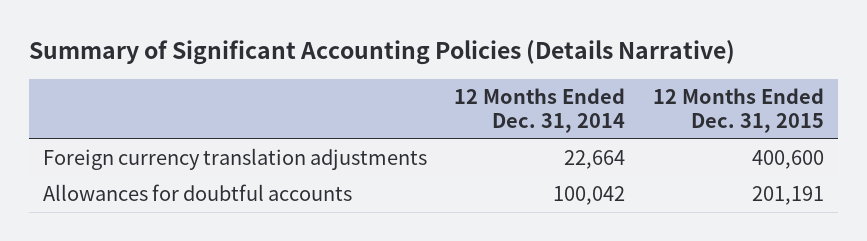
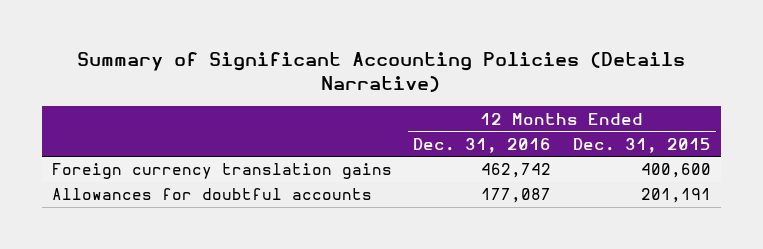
[454,88,626,134] 12 Months Ended Dec. 31, 2014 -> none
none -> [413,137,552,153] Dec. 31, 2016
[42,148,427,171] Foreign currency translation adjustments -> [52,163,393,180] Foreign currency translation gains

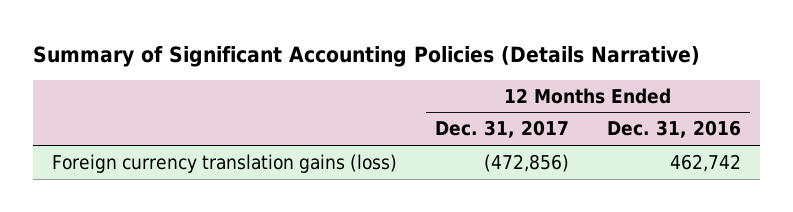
[572,137,711,153] Dec. 31, 2015 -> none
none -> [435,120,570,139] Dec. 31, 2017
[52,188,373,201] Allowances for doubtful accounts -> none
[52,163,393,180] Foreign currency translation gains -> [52,153,398,173] Foreign currency translation gains (loss)

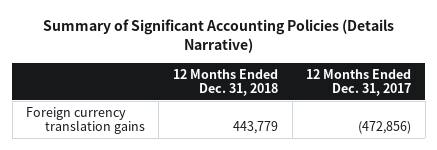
[606,120,741,139] Dec. 31, 2016 -> none
none -> [173,68,279,97] 12 Months Ended Dec. 31, 2018
[52,153,398,173] Foreign currency translation gains (loss) -> [26,106,145,135] Foreign currency translation gains

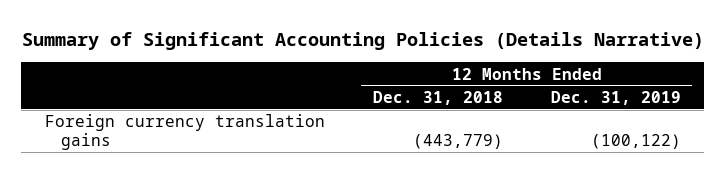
[306,68,412,97] 12 Months Ended Dec. 31, 2017 -> none
none -> [550,90,681,105] Dec. 31, 2019
[233,121,279,135] 443,779 -> [412,134,503,150] (443,779)

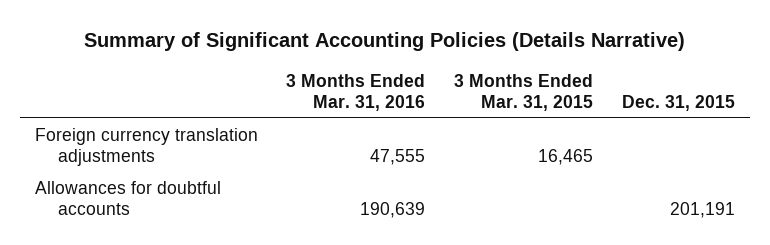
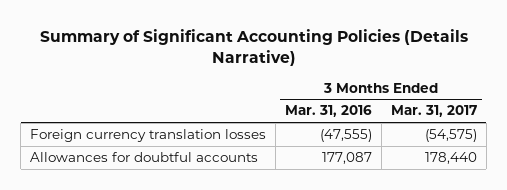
[454,73,594,112] 3 Months Ended Mar. 31, 2015 -> none
[622,95,736,112] Dec. 31, 2015 -> none
none -> [390,105,477,118] Mar. 31, 2017
[34,127,258,167] Foreign currency translation adjustments -> [30,129,267,143] Foreign currency translation losses
[370,149,426,166] 47,555 -> [320,129,373,143] (47,555)
[360,202,426,219] 190,639 -> [322,152,373,165] 177,087

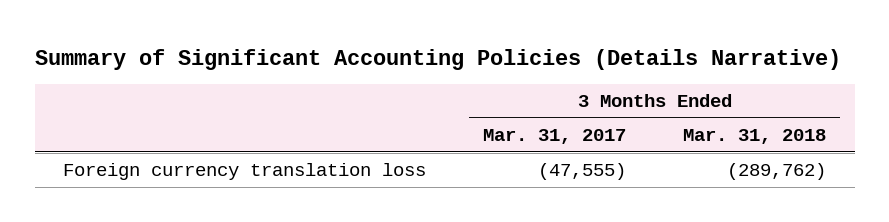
[285,105,373,118] Mar. 31, 2016 -> none
none -> [683,129,827,145] Mar. 31, 2018
[30,152,259,163] Allowances for doubtful accounts -> none
[30,129,267,143] Foreign currency translation losses -> [63,163,427,181] Foreign currency translation loss
[424,129,477,143] (54,575) -> [538,163,627,181] (47,555)

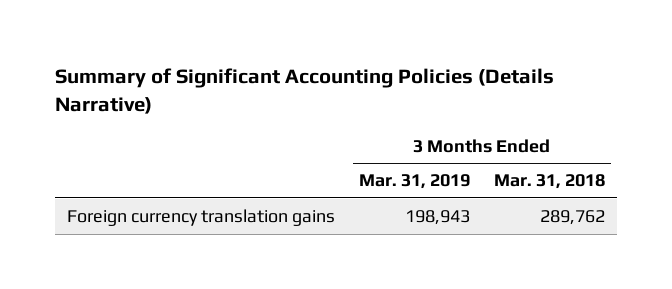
[483,129,627,145] Mar. 31, 2017 -> none
none -> [358,174,470,190] Mar. 31, 2019
[63,163,427,181] Foreign currency translation loss -> [66,209,335,227] Foreign currency translation gains
[727,163,827,181] (289,762) -> [539,210,605,226] 289,762

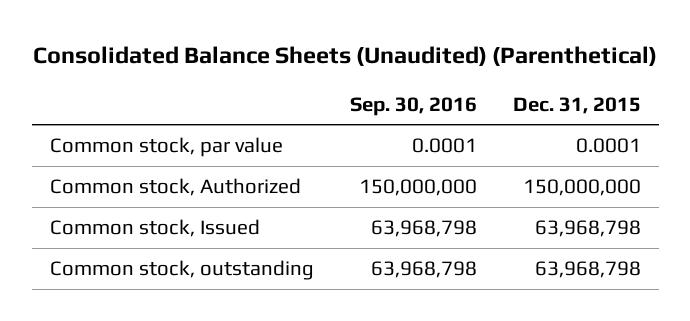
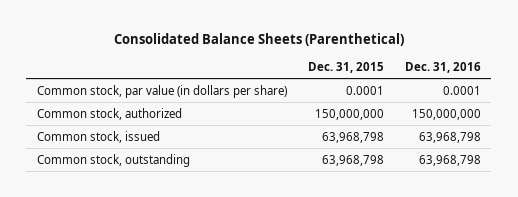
[33,46,658,67] Consolidated Balance Sheets (Unaudited) (Parenthetical) -> [113,33,404,47] Consolidated Balance Sheets (Parenthetical)
[349,96,477,116] Sep. 30, 2016 -> none
none -> [404,62,481,74] Dec. 31, 2016
[49,136,283,157] Common stock, par value -> [36,84,287,98] Common stock, par value (in dollars per share)
[49,177,301,196] Common stock, Authorized -> [36,107,182,120] Common stock, authorized
[49,218,260,237] Common stock, Issued -> [36,130,160,143] Common stock, issued

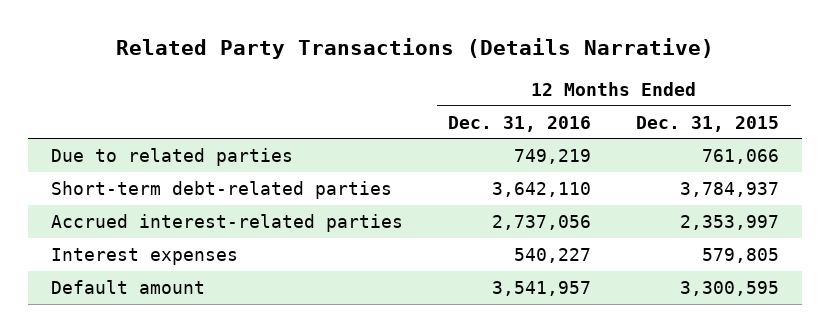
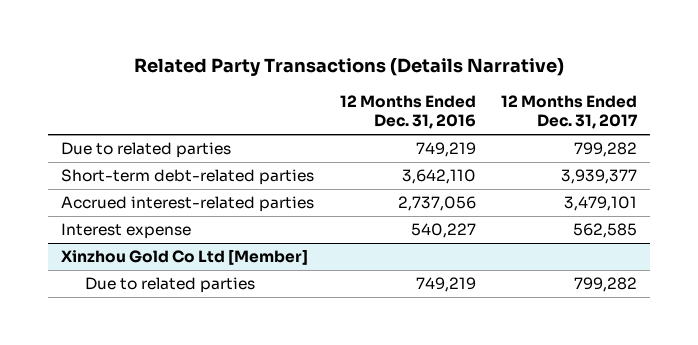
[636,115,780,132] Dec. 31, 2015 -> none
none -> [501,95,639,130] 12 Months Ended Dec. 31, 2017
[50,279,205,294] Default amount -> none
[50,247,238,265] Interest expenses -> [61,223,192,240] Interest expense
none -> [61,249,309,266] Xinzhou Gold Co Ltd [Member]
none -> [85,277,256,294] Due to related parties

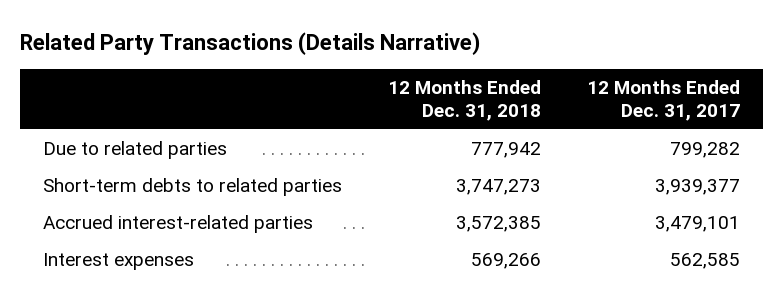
[339,95,476,130] 12 Months Ended Dec. 31, 2016 -> none
none -> [387,80,541,121] 12 Months Ended Dec. 31, 2018
[61,169,315,186] Short-term debt-related parties -> [42,178,342,197] Short-term debts to related parties
[61,249,309,266] Xinzhou Gold Co Ltd [Member] -> none
[85,277,256,294] Due to related parties -> none
[61,223,192,240] Interest expense -> [42,253,194,271] Interest expenses

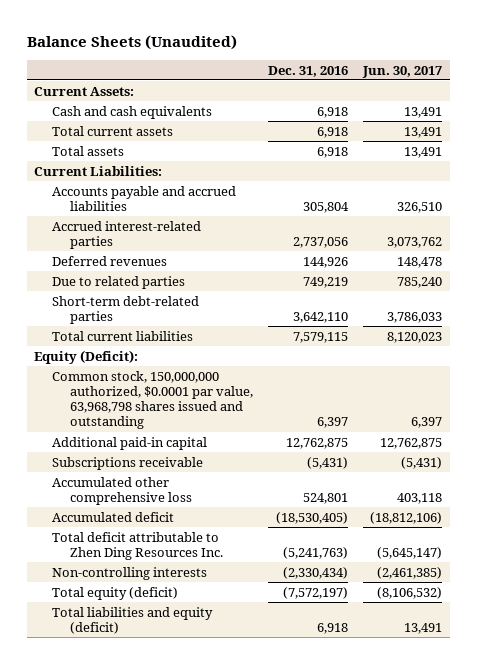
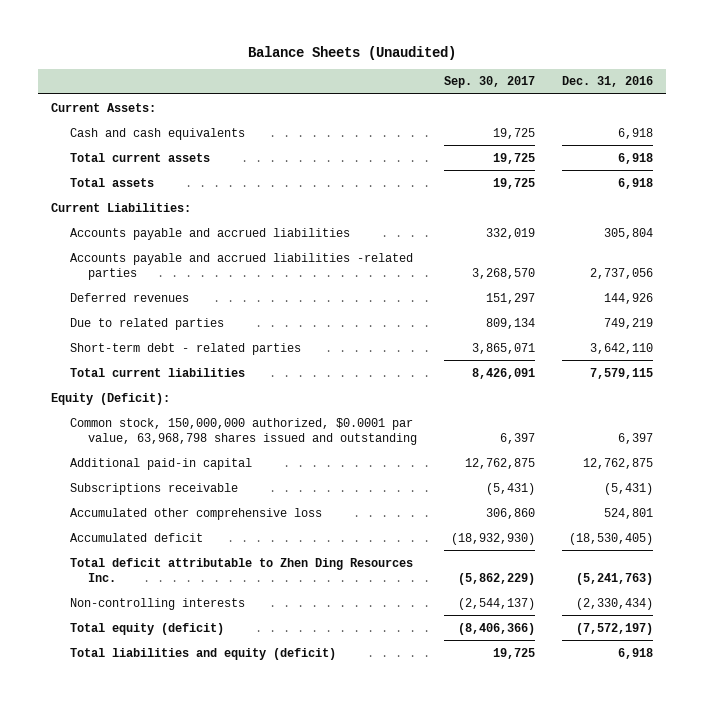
[362,65,443,78] Jun. 30, 2017 -> none
none -> [443,76,535,89] Sep. 30, 2017
[52,220,202,249] Accrued interest-related parties -> [69,252,413,280] Accounts payable and accrued liabilities -related parties
[52,295,200,324] Short-term debt-related parties -> [69,342,301,355] Short-term debt - related parties

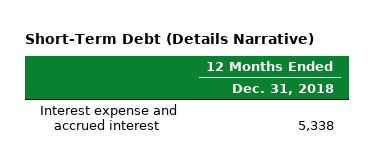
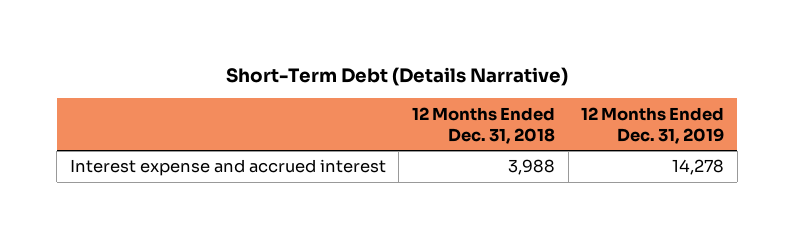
none -> [581,106,725,144] 12 Months Ended Dec. 31, 2019
[297,121,334,132] 5,338 -> [508,159,556,176] 3,988

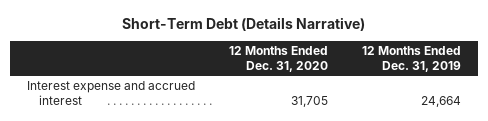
[412,106,556,144] 12 Months Ended Dec. 31, 2018 -> none
none -> [228,45,328,72] 12 Months Ended Dec. 31, 2020
[672,159,725,176] 14,278 -> [420,96,461,108] 24,664

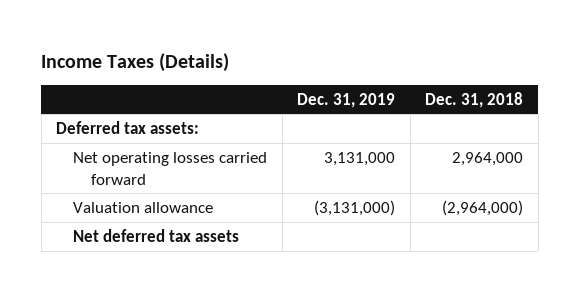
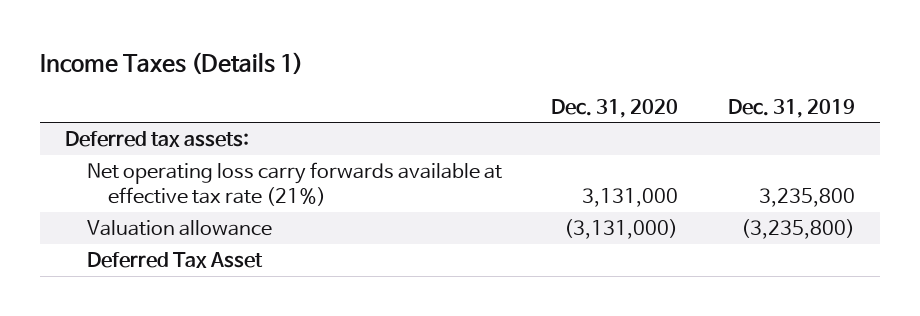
[41,52,230,72] Income Taxes (Details) -> [40,51,304,75] Income Taxes (Details 1)
[425,91,524,108] Dec. 31, 2018 -> none
none -> [551,98,679,118] Dec. 31, 2020
[73,151,268,185] Net operating losses carried forward -> [86,161,502,206] Net operating loss carry forwards available at effective tax rate (21%)
[324,151,396,166] 3,131,000 -> [758,187,855,207] 3,235,800
[314,199,396,216] (3,131,000) -> [740,218,855,239] (3,235,800)
[73,228,240,242] Net deferred tax assets -> [86,251,263,268] Deferred Tax Asset

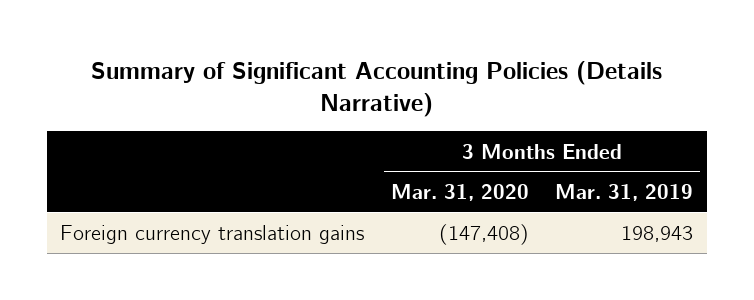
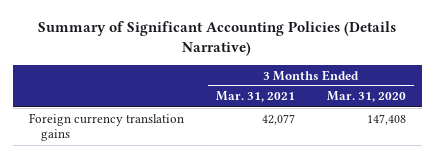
[555,183,694,201] Mar. 31, 2019 -> none
none -> [215,91,295,103] Mar. 31, 2021
[438,224,529,246] (147,408) -> [367,113,407,125] 147,408

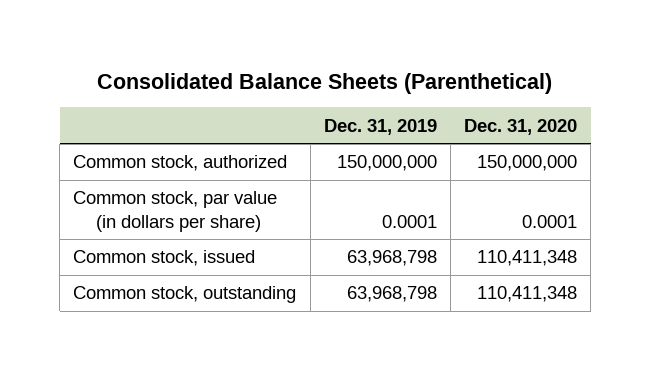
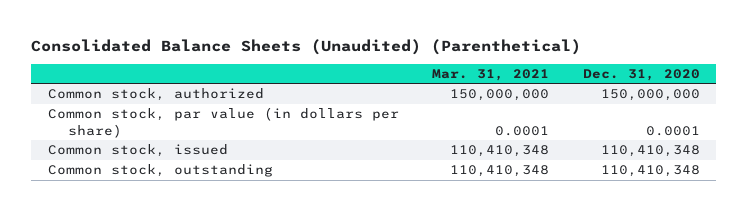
[97,72,553,94] Consolidated Balance Sheets (Parenthetical) -> [31,39,582,56] Consolidated Balance Sheets (Unaudited) (Parenthetical)
[323,118,437,135] Dec. 31, 2019 -> none
none -> [432,68,550,81] Mar. 31, 2021
[477,250,578,267] 110,411,348 -> [600,145,700,158] 110,410,348
[477,286,578,303] 110,411,348 -> [600,165,700,178] 110,410,348

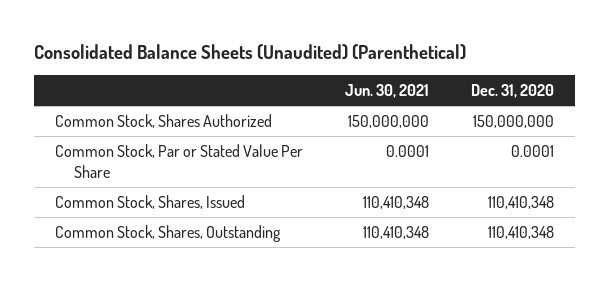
[432,68,550,81] Mar. 31, 2021 -> none
none -> [344,84,429,99] Jun. 30, 2021
[47,88,264,102] Common stock, authorized -> [55,113,273,128] Common Stock, Shares Authorized
[47,107,399,138] Common stock, par value (in dollars per share) -> [55,143,304,178] Common Stock, Par or Stated Value Per Share
[47,144,228,158] Common stock, issued -> [55,194,246,209] Common Stock, Shares, Issued
[47,164,273,178] Common stock, outstanding -> [55,224,282,242] Common Stock, Shares, Outstanding

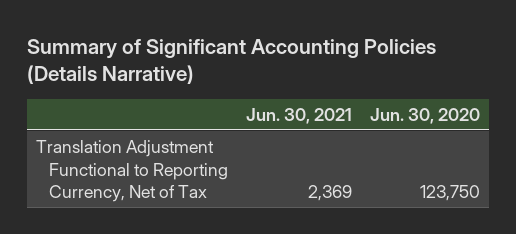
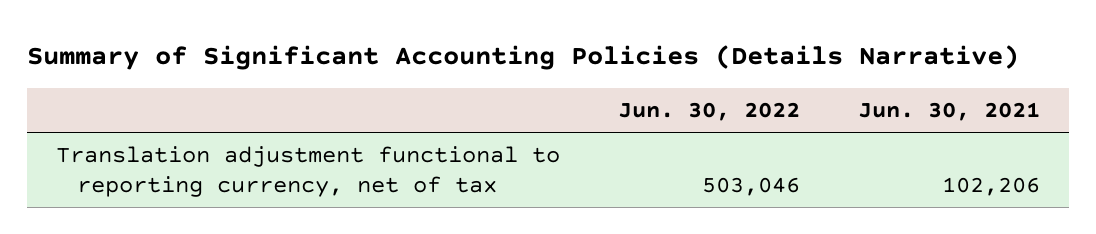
[370,107,481,124] Jun. 30, 2020 -> none
none -> [617,102,800,122] Jun. 30, 2022
[35,139,229,203] Translation Adjustment Functional to Reporting Currency, Net of Tax -> [56,146,561,197] Translation adjustment functional to reporting currency, net of tax
[308,185,353,202] 2,369 -> [941,176,1040,196] 102,206

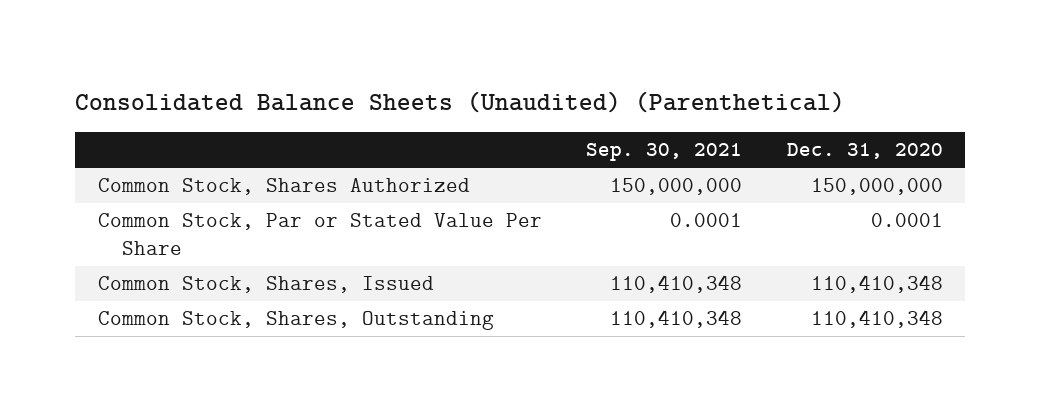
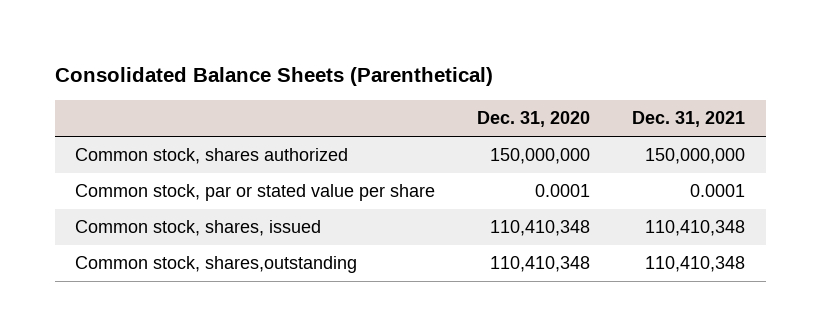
[75,90,846,113] Consolidated Balance Sheets (Unaudited) (Parenthetical) -> [54,67,493,87] Consolidated Balance Sheets (Parenthetical)
[586,143,743,162] Sep. 30, 2021 -> none
none -> [631,111,745,128] Dec. 31, 2021
[97,178,470,196] Common Stock, Shares Authorized -> [75,148,349,165] Common stock, shares authorized
[97,213,542,255] Common Stock, Par or Stated Value Per Share -> [75,184,436,202] Common stock, par or stated value per share
[97,276,434,294] Common Stock, Shares, Issued -> [75,220,322,237] Common stock, shares, issued
[97,311,494,331] Common Stock, Shares, Outstanding -> [75,256,358,274] Common stock, shares,outstanding

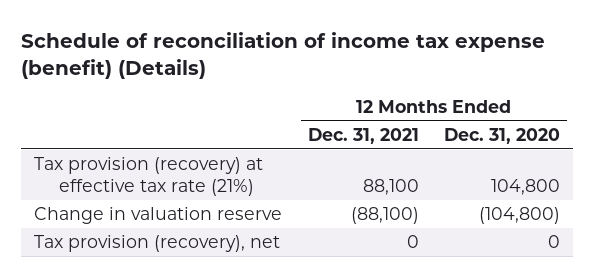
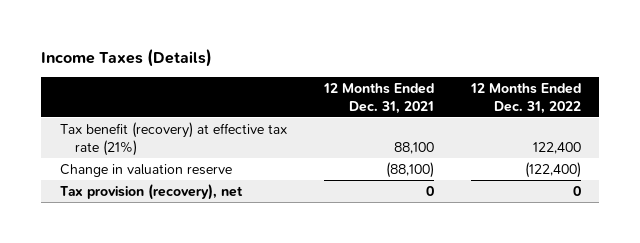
[21,32,546,80] Schedule of reconciliation of income tax expense (benefit) (Details) -> [41,49,213,68] Income Taxes (Details)
[444,127,561,144] Dec. 31, 2020 -> none
none -> [469,82,581,114] 12 Months Ended Dec. 31, 2022
[33,157,263,197] Tax provision (recovery) at effective tax rate (21%) -> [59,121,287,156] Tax benefit (recovery) at effective tax rate (21%)

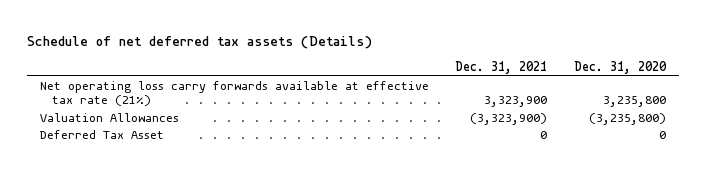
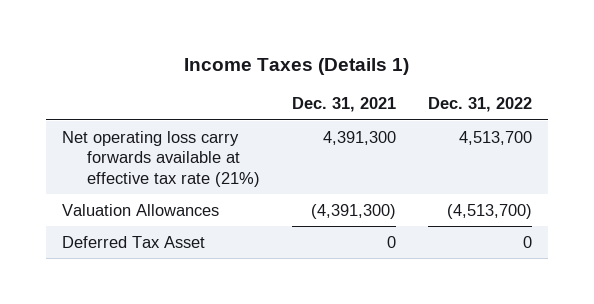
[26,35,372,49] Schedule of net deferred tax assets (Details) -> [183,58,409,76] Income Taxes (Details 1)
[573,61,667,75] Dec. 31, 2020 -> none
none -> [428,97,533,113] Dec. 31, 2022
[484,96,548,108] 3,323,900 -> [323,130,397,145] 4,391,300
[470,112,548,125] (3,323,900) -> [311,203,397,219] (4,391,300)

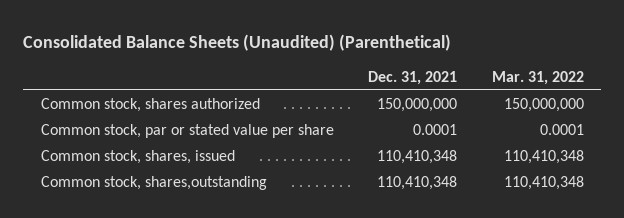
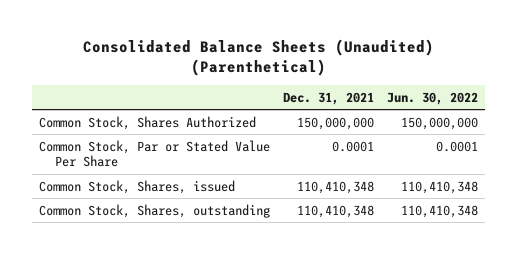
[491,70,584,85] Mar. 31, 2022 -> none
none -> [387,91,479,105] Jun. 30, 2022
[40,98,260,113] Common stock, shares authorized -> [38,115,256,130] Common Stock, Shares Authorized
[40,124,334,139] Common stock, par or stated value per share -> [38,139,270,168] Common Stock, Par or Stated Value Per Share
[40,150,235,165] Common stock, shares, issued -> [38,179,235,194] Common Stock, Shares, issued
[40,176,267,191] Common stock, shares,outstanding -> [38,203,270,218] Common Stock, Shares, outstanding

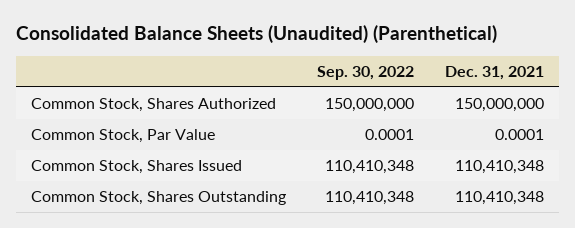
[387,91,479,105] Jun. 30, 2022 -> none
none -> [316,66,414,81] Sep. 30, 2022
[38,139,270,168] Common Stock, Par or Stated Value Per Share -> [31,129,216,144] Common Stock, Par Value
[38,179,235,194] Common Stock, Shares, issued -> [31,160,243,175] Common Stock, Shares Issued
[38,203,270,218] Common Stock, Shares, outstanding -> [31,191,287,206] Common Stock, Shares Outstanding

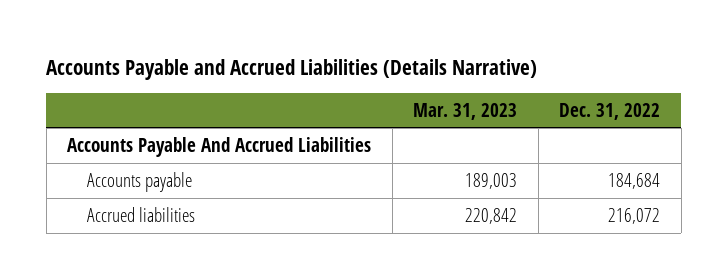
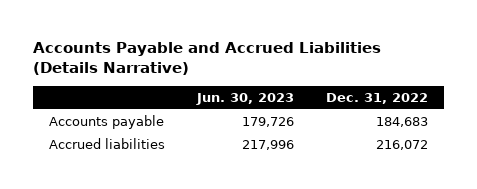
[413,102,518,120] Mar. 31, 2023 -> none
none -> [195,92,294,105] Jun. 30, 2023
[67,136,372,157] Accounts Payable And Accrued Liabilities -> none
[608,172,661,189] 184,684 -> [375,117,428,128] 184,683

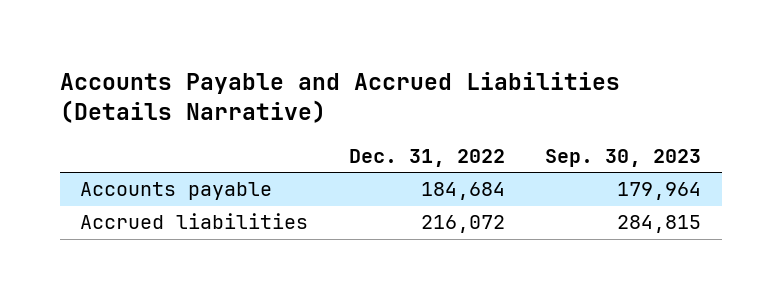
[195,92,294,105] Jun. 30, 2023 -> none
none -> [545,149,702,168] Sep. 30, 2023
[375,117,428,128] 184,683 -> [420,182,505,201] 184,684

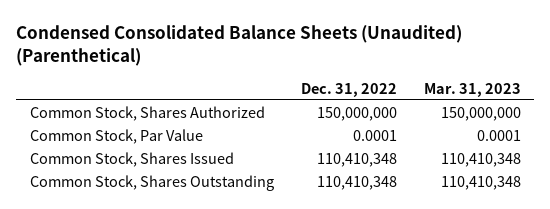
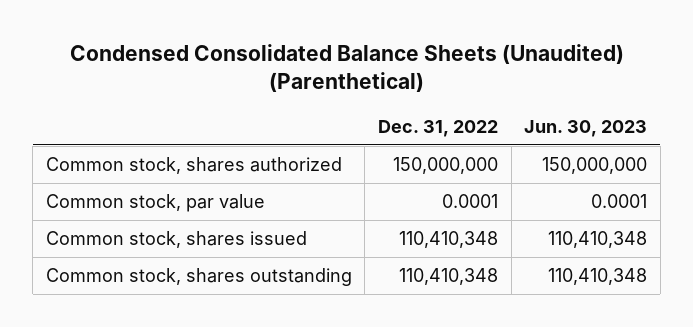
[423,82,521,97] Mar. 31, 2023 -> none
none -> [524,119,648,137] Jun. 30, 2023
[29,105,265,121] Common Stock, Shares Authorized -> [45,157,342,175] Common stock, shares authorized
[29,128,203,144] Common Stock, Par Value -> [45,194,265,213] Common stock, par value
[29,151,234,167] Common Stock, Shares Issued -> [45,231,307,249] Common stock, shares issued
[29,174,274,191] Common Stock, Shares Outstanding -> [45,268,352,287] Common stock, shares outstanding

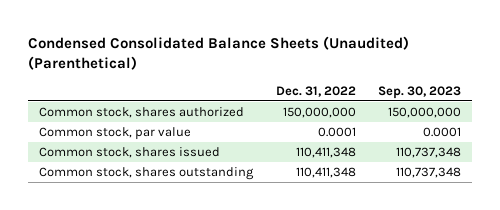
[524,119,648,137] Jun. 30, 2023 -> none
none -> [377,85,461,99] Sep. 30, 2023
[399,231,499,249] 110,410,348 -> [295,146,356,158] 110,411,348
[399,268,499,286] 110,410,348 -> [295,166,356,178] 110,411,348

